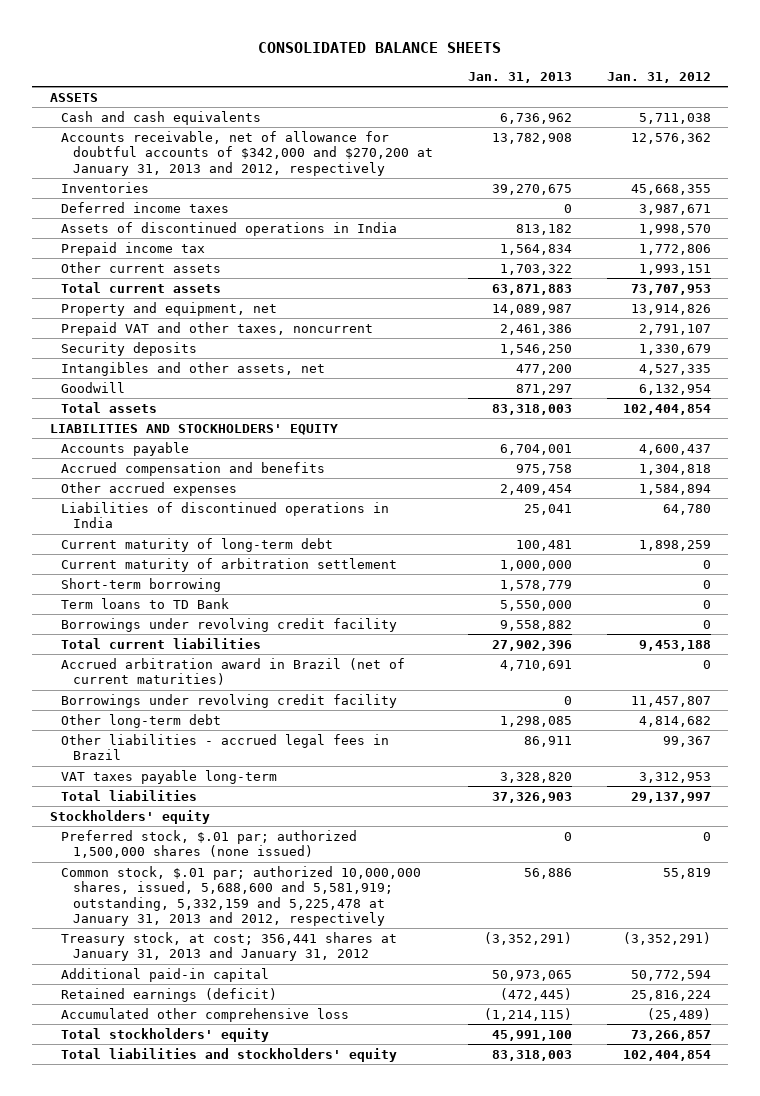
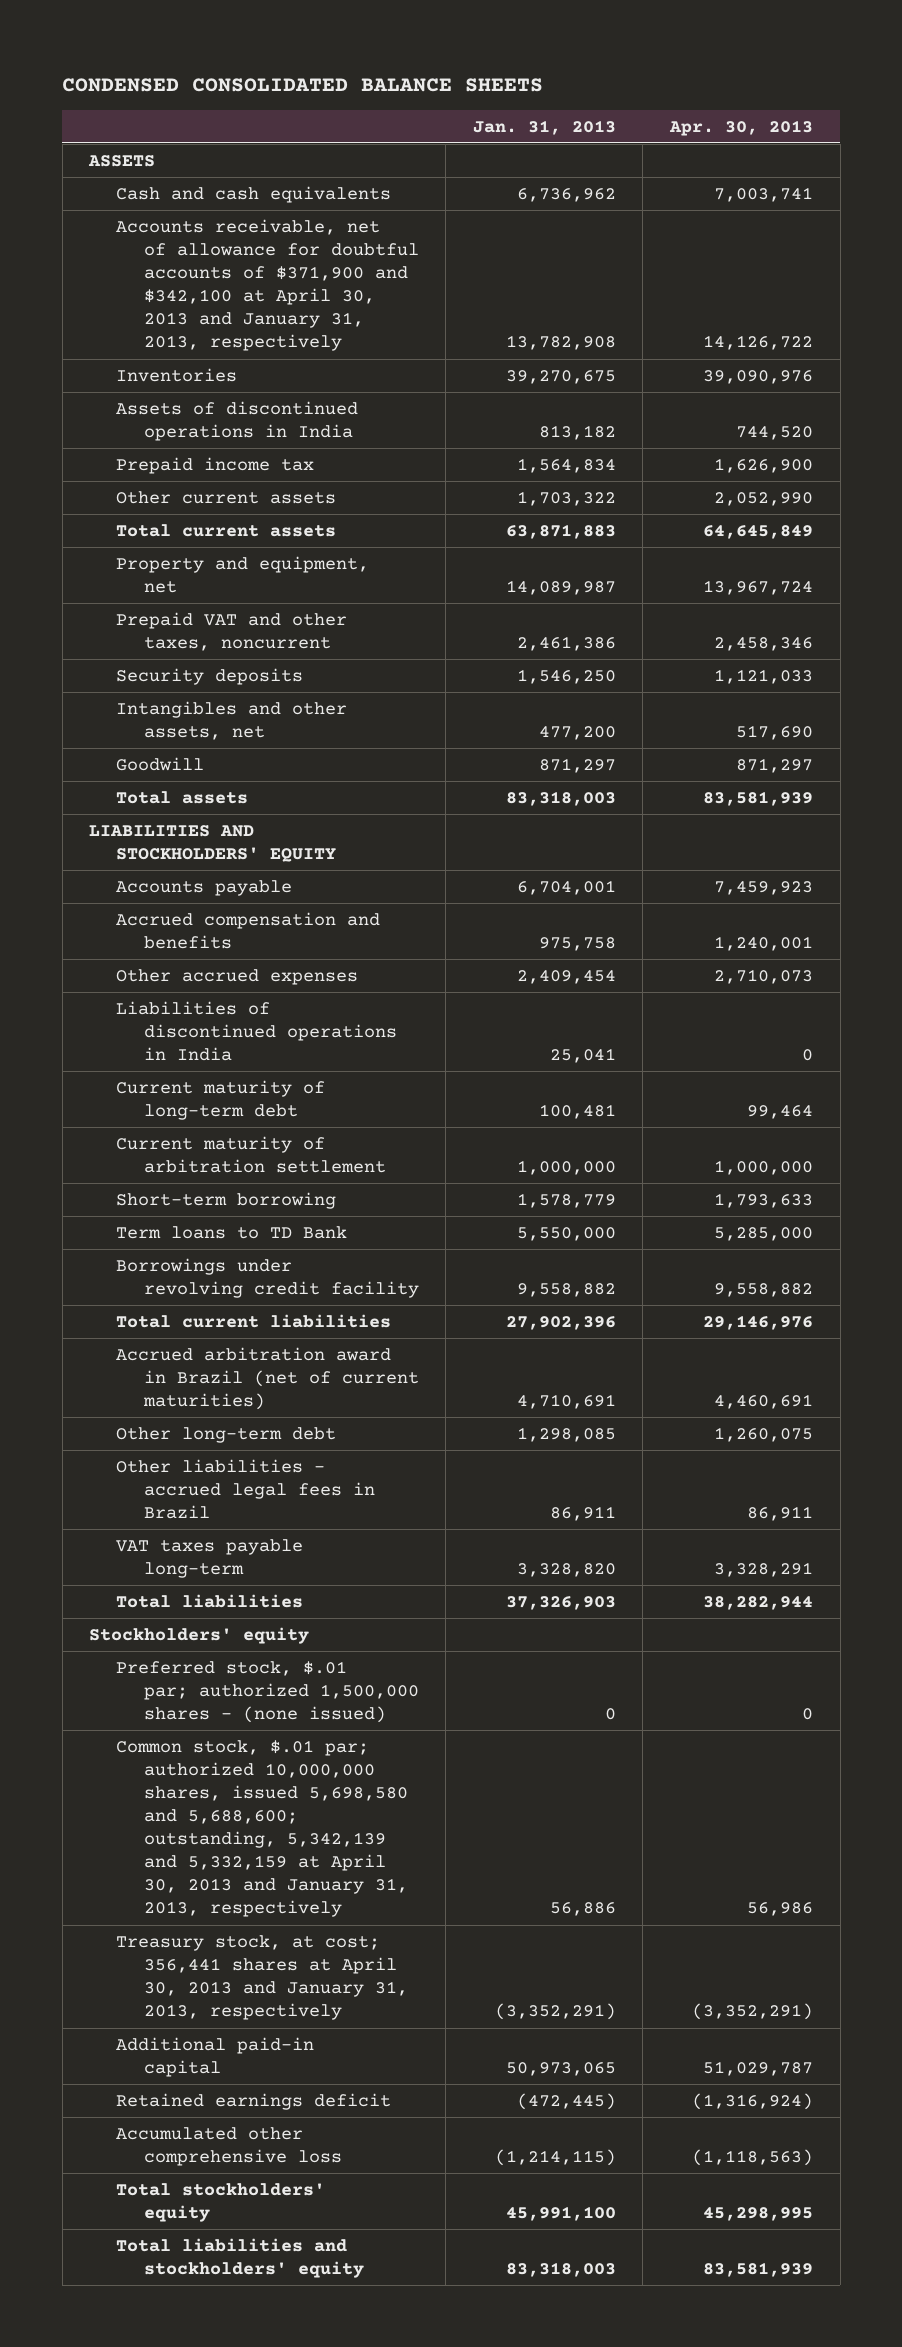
[258,41,502,53] CONSOLIDATED BALANCE SHEETS -> [62,77,544,92] CONDENSED CONSOLIDATED BALANCE SHEETS
[606,71,711,83] Jan. 31, 2012 -> none
none -> [668,119,813,136] Apr. 30, 2013
[61,130,434,176] Accounts receivable, net of allowance for doubtful accounts of $342,000 and $270,200 at January 31, 2013 and 2012, respectively -> [116,219,419,352] Accounts receivable, net of allowance for doubtful accounts of $371,900 and $342,100 at April 30, 2013 and January 31, 2013, respectively
[61,201,230,213] Deferred income taxes -> none
[61,693,398,708] Borrowings under revolving credit facility -> none
[61,829,358,859] Preferred stock, $.01 par; authorized 1,500,000 shares (none issued) -> [116,1661,419,1724] Preferred stock, $.01 par; authorized 1,500,000 shares - (none issued)
[61,865,422,926] Common stock, $.01 par; authorized 10,000,000 shares, issued, 5,688,600 and 5,581,919; outstanding, 5,332,159 and 5,225,478 at January 31, 2013 and 2012, respectively -> [116,1740,408,1918] Common stock, $.01 par; authorized 10,000,000 shares, issued 5,698,580 and 5,688,600; outstanding, 5,342,139 and 5,332,159 at April 30, 2013 and January 31, 2013, respectively
[61,931,398,962] Treasury stock, at cost; 356,441 shares at January 31, 2013 and January 31, 2012 -> [116,1935,408,2021] Treasury stock, at cost; 356,441 shares at April 30, 2013 and January 31, 2013, respectively
[61,987,278,1002] Retained earnings (deficit) -> [116,2093,392,2111] Retained earnings deficit

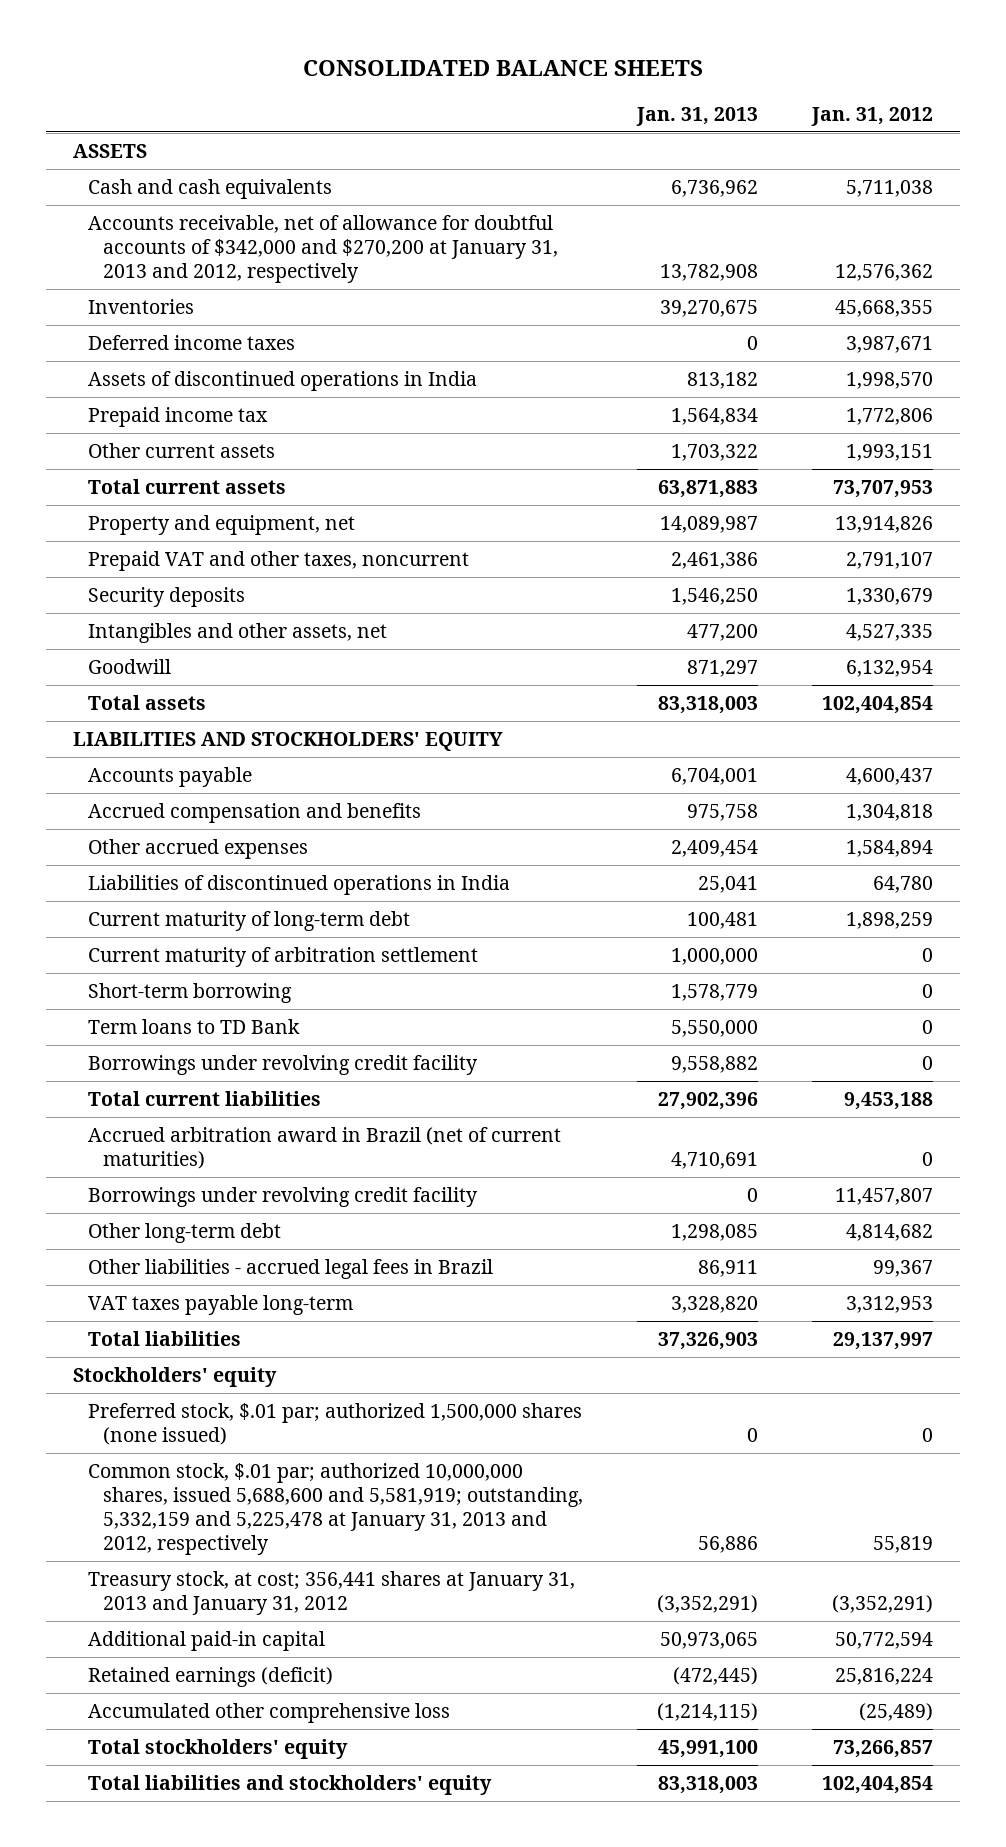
[62,77,544,92] CONDENSED CONSOLIDATED BALANCE SHEETS -> [302,60,703,77] CONSOLIDATED BALANCE SHEETS
[668,119,813,136] Apr. 30, 2013 -> none
none -> [810,106,933,126] Jan. 31, 2012
[116,219,419,352] Accounts receivable, net of allowance for doubtful accounts of $371,900 and $342,100 at April 30, 2013 and January 31, 2013, respectively -> [88,215,559,283] Accounts receivable, net of allowance for doubtful accounts of $342,000 and $270,200 at January 31, 2013 and 2012, respectively
none -> [88,335,296,351] Deferred income taxes
none -> [88,1187,479,1208] Borrowings under revolving credit facility
[116,1661,419,1724] Preferred stock, $.01 par; authorized 1,500,000 shares - (none issued) -> [88,1403,583,1445] Preferred stock, $.01 par; authorized 1,500,000 shares (none issued)
[116,1740,408,1918] Common stock, $.01 par; authorized 10,000,000 shares, issued 5,698,580 and 5,688,600; outstanding, 5,342,139 and 5,332,159 at April 30, 2013 and January 31, 2013, respectively -> [88,1463,584,1555] Common stock, $.01 par; authorized 10,000,000 shares, issued 5,688,600 and 5,581,919; outstanding, 5,332,159 and 5,225,478 at January 31, 2013 and 2012, respectively
[116,1935,408,2021] Treasury stock, at cost; 356,441 shares at April 30, 2013 and January 31, 2013, respectively -> [88,1571,576,1615] Treasury stock, at cost; 356,441 shares at January 31, 2013 and January 31, 2012
[116,2093,392,2111] Retained earnings deficit -> [88,1667,334,1688] Retained earnings (deficit)

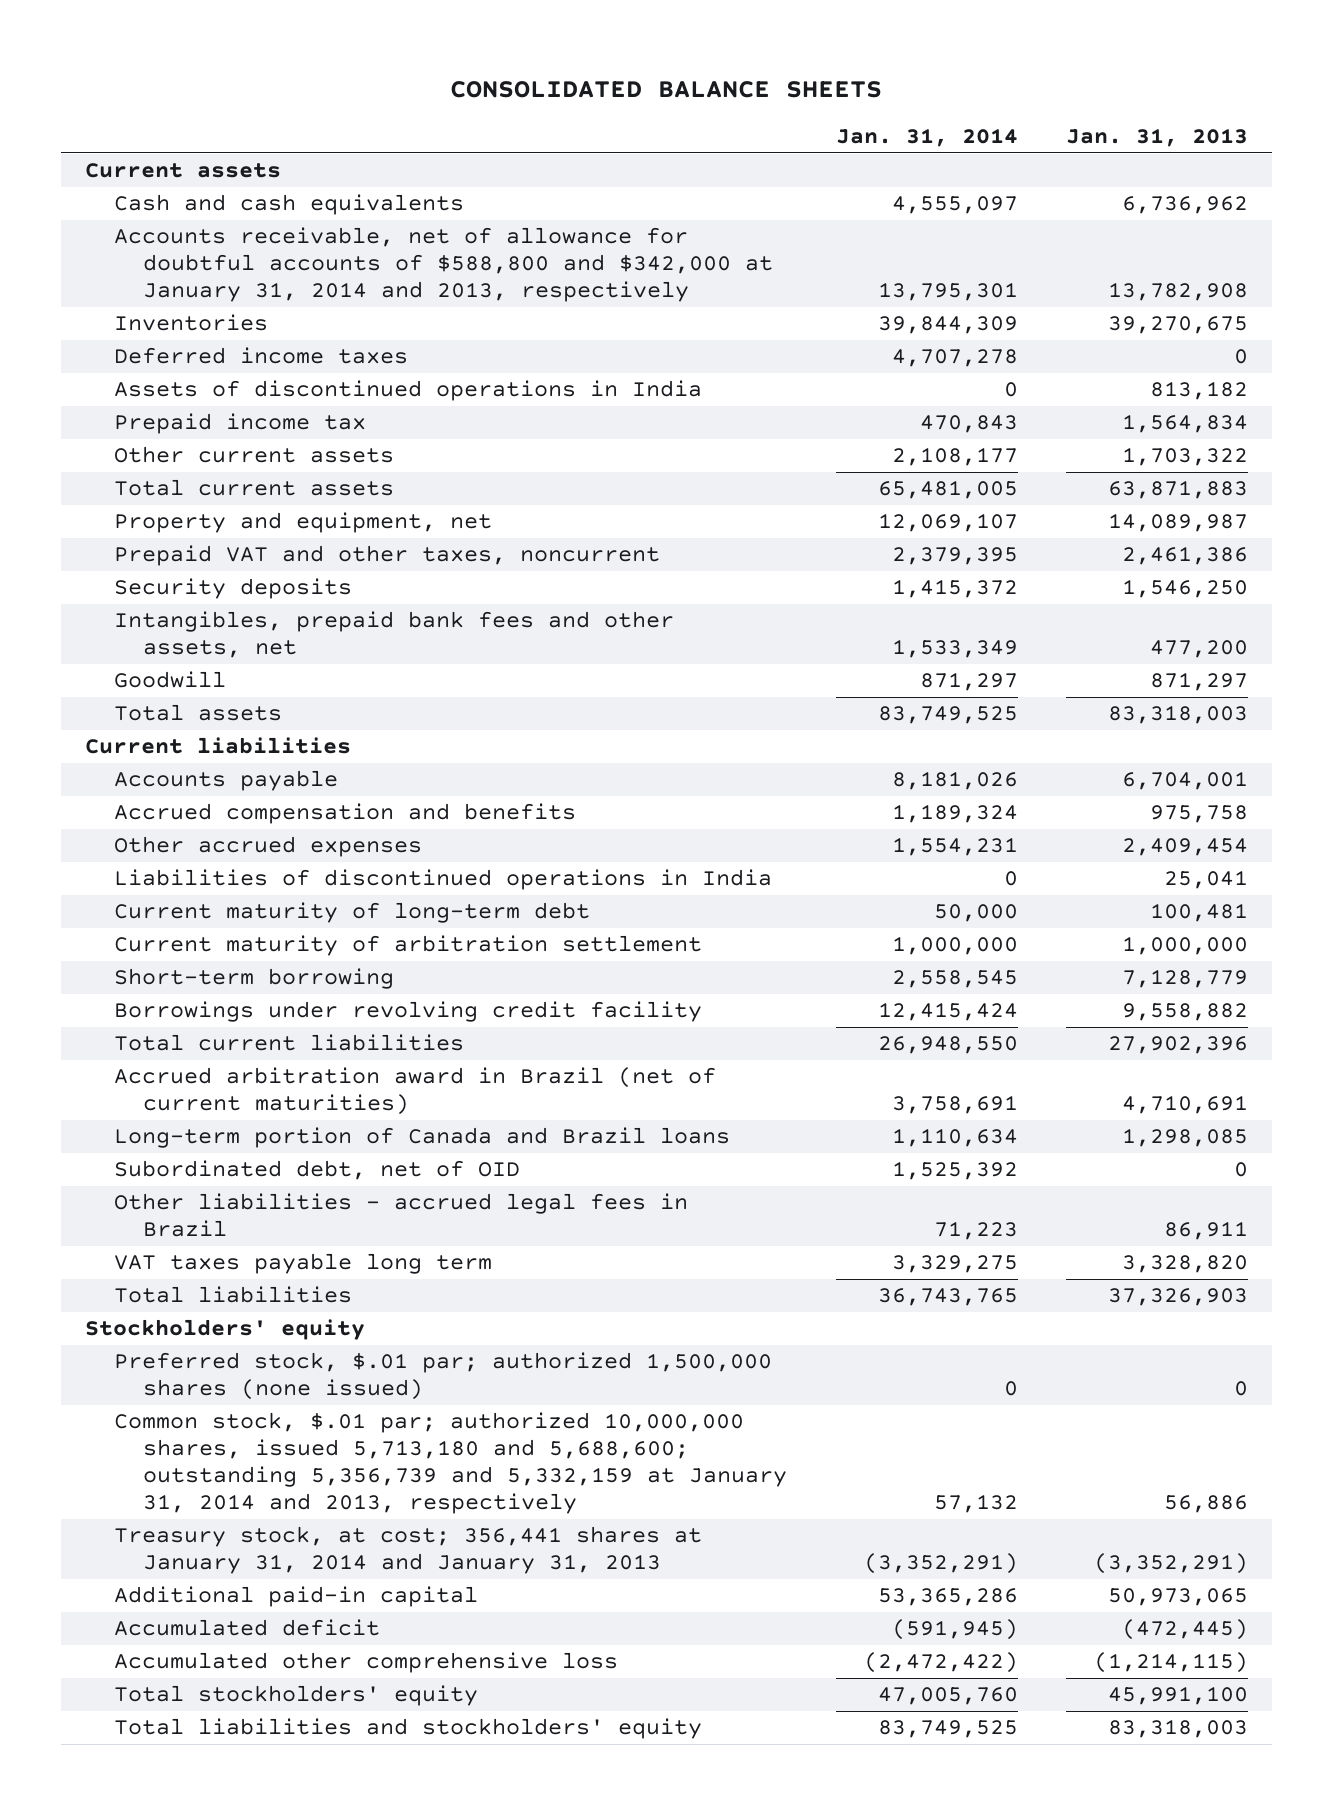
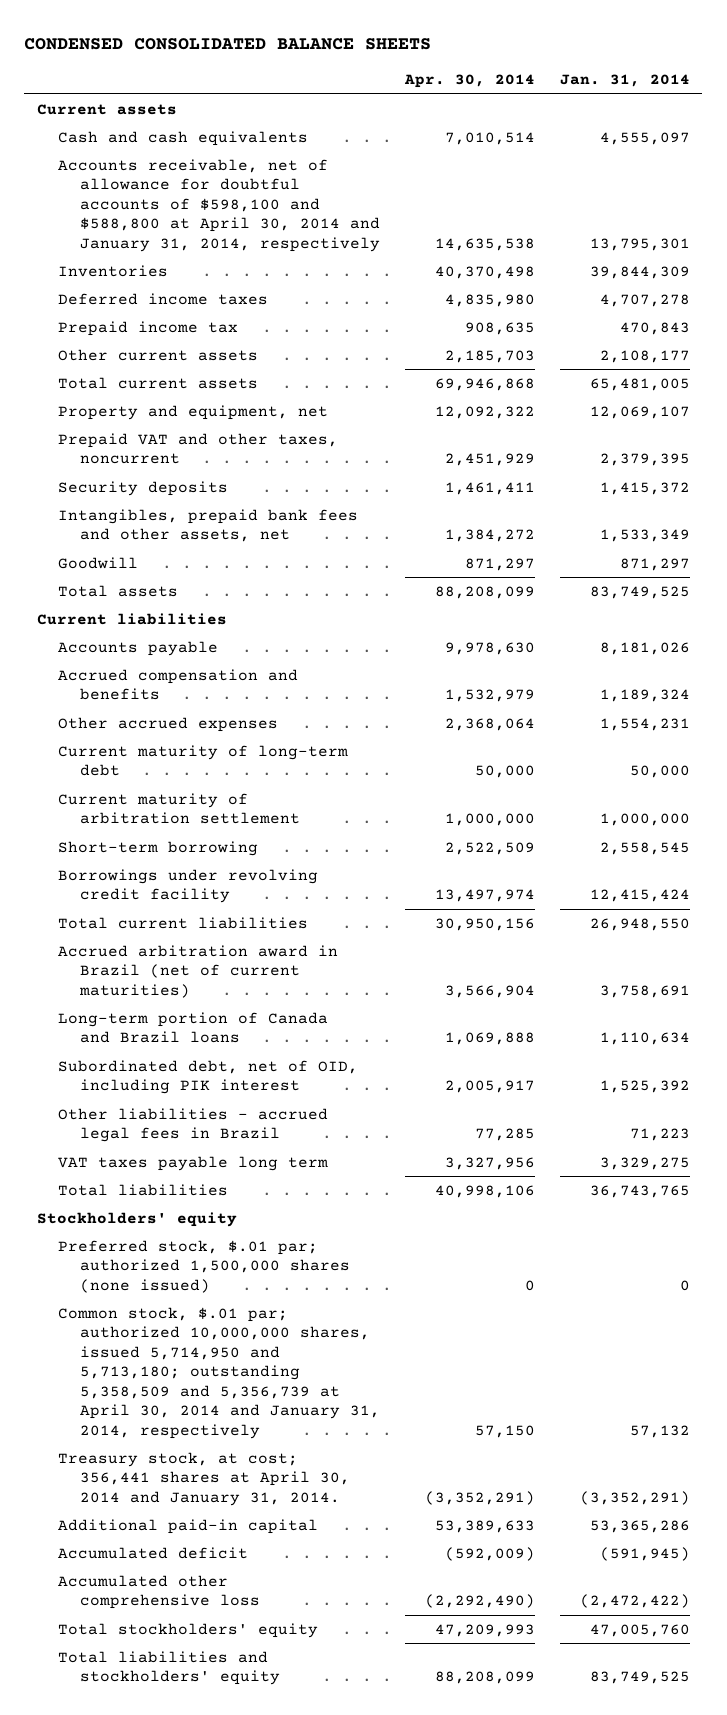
[450,80,883,98] CONSOLIDATED BALANCE SHEETS -> [24,38,432,51] CONDENSED CONSOLIDATED BALANCE SHEETS
[1065,128,1248,148] Jan. 31, 2013 -> none
none -> [403,74,535,89] Apr. 30, 2014
[114,227,774,303] Accounts receivable, net of allowance for doubtful accounts of $588,800 and $342,000 at January 31, 2014 and 2013, respectively -> [58,158,380,252] Accounts receivable, net of allowance for doubtful accounts of $598,100 and $588,800 at April 30, 2014 and January 31, 2014, respectively
[114,380,703,402] Assets of discontinued operations in India -> none
[114,869,773,891] Liabilities of discontinued operations in India -> none
[114,1160,521,1181] Subordinated debt, net of OID -> [58,1059,359,1095] Subordinated debt, net of OID, including PIK interest
[114,1412,788,1515] Common stock, $.01 par; authorized 10,000,000 shares, issued 5,713,180 and 5,688,600; outstanding 5,356,739 and 5,332,159 at January 31, 2014 and 2013, respectively -> [58,1306,380,1440] Common stock, $.01 par; authorized 10,000,000 shares, issued 5,714,950 and 5,713,180; outstanding 5,358,509 and 5,356,739 at April 30, 2014 and January 31, 2014, respectively
[114,1526,703,1575] Treasury stock, at cost; 356,441 shares at January 31, 2014 and January 31, 2013 -> [58,1451,350,1506] Treasury stock, at cost; 356,441 shares at April 30, 2014 and January 31, 2014.

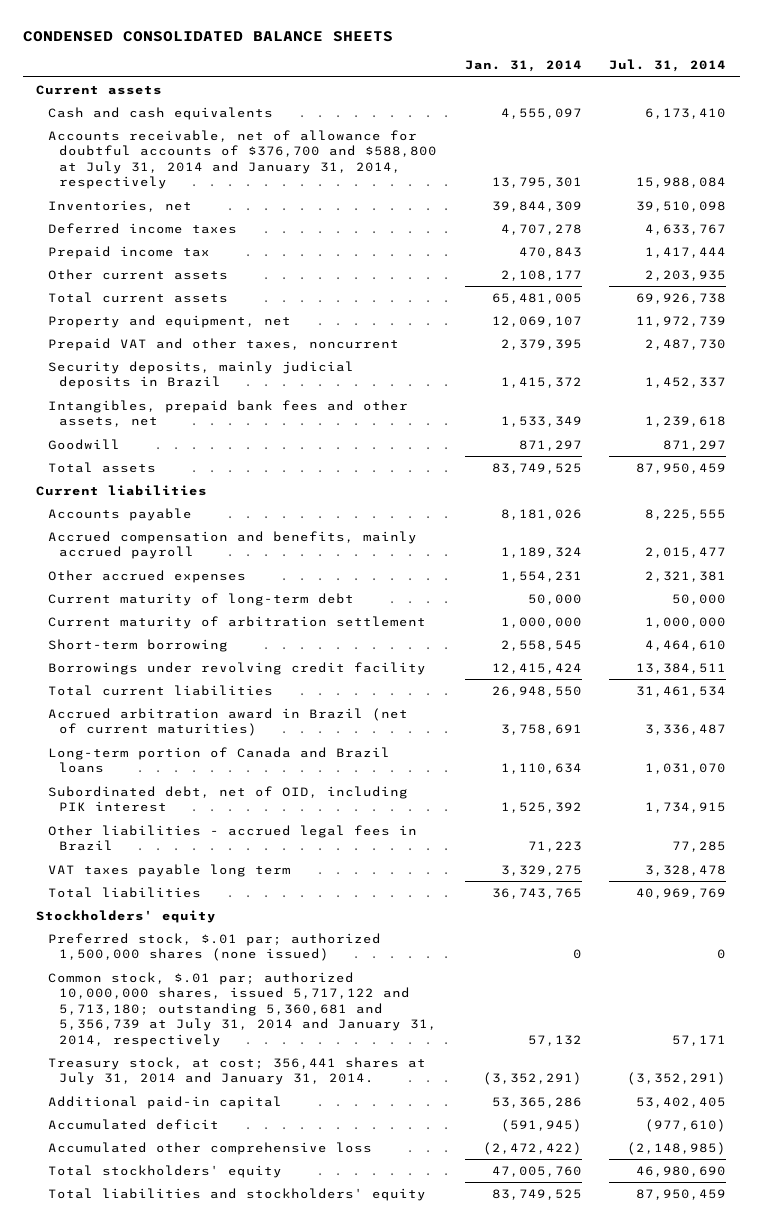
[403,74,535,89] Apr. 30, 2014 -> none
none -> [609,59,727,73] Jul. 31, 2014
[58,158,380,252] Accounts receivable, net of allowance for doubtful accounts of $598,100 and $588,800 at April 30, 2014 and January 31, 2014, respectively -> [47,129,438,190] Accounts receivable, net of allowance for doubtful accounts of $376,700 and $588,800 at July 31, 2014 and January 31, 2014, respectively
[58,264,169,277] Inventories -> [47,199,192,212] Inventories, net
[58,480,229,496] Security deposits -> [47,360,354,390] Security deposits, mainly judicial deposits in Brazil
[58,668,299,701] Accrued compensation and benefits -> [47,530,417,560] Accrued compensation and benefits, mainly accrued payroll
[58,1306,380,1440] Common stock, $.01 par; authorized 10,000,000 shares, issued 5,714,950 and 5,713,180; outstanding 5,358,509 and 5,356,739 at April 30, 2014 and January 31, 2014, respectively -> [47,971,438,1047] Common stock, $.01 par; authorized 10,000,000 shares, issued 5,717,122 and 5,713,180; outstanding 5,360,681 and 5,356,739 at July 31, 2014 and January 31, 2014, respectively
[58,1451,350,1506] Treasury stock, at cost; 356,441 shares at April 30, 2014 and January 31, 2014. -> [47,1056,426,1086] Treasury stock, at cost; 356,441 shares at July 31, 2014 and January 31, 2014.

